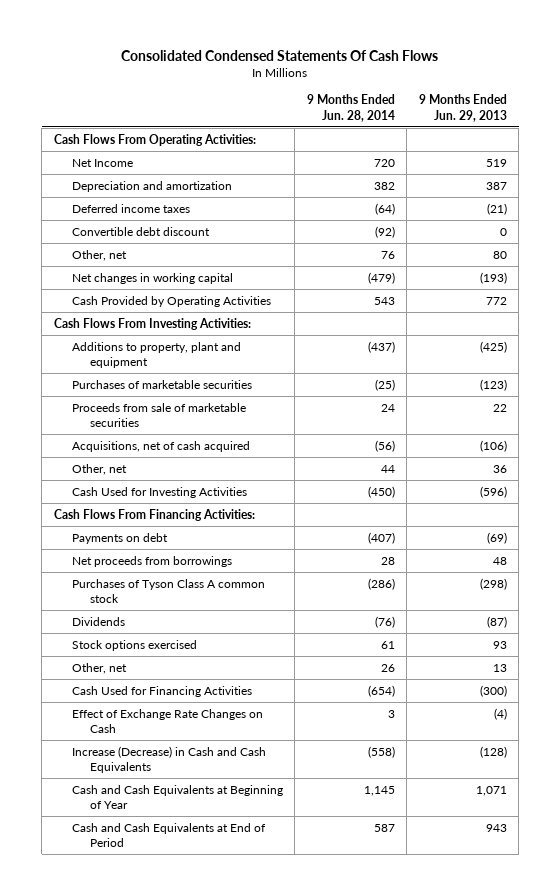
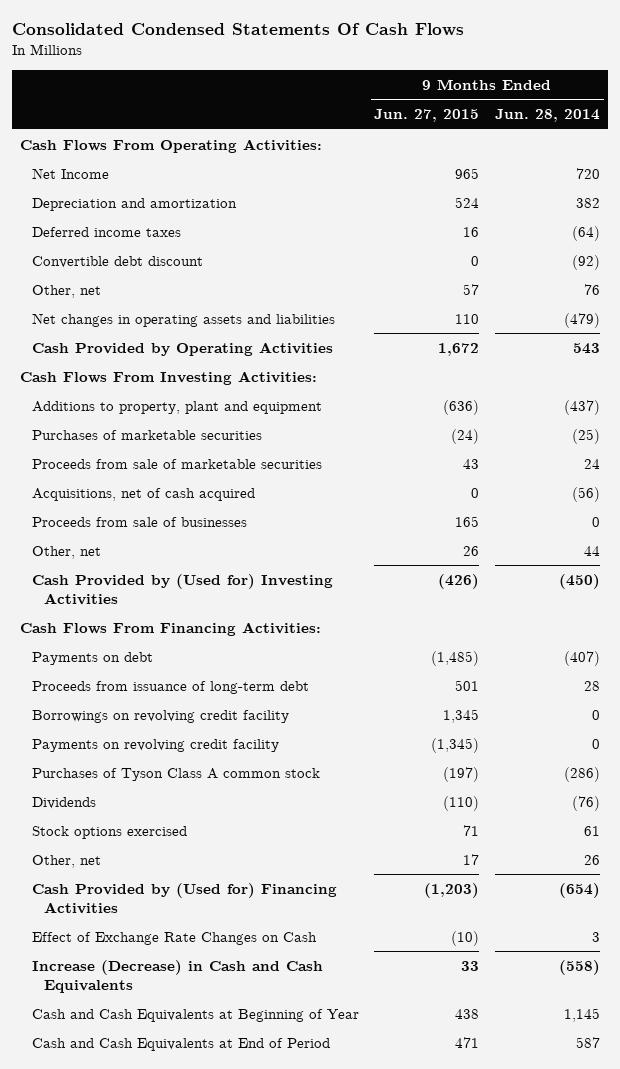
[418,94,507,122] 9 Months Ended Jun. 29, 2013 -> none
none -> [374,109,480,123] Jun. 27, 2015
[72,272,234,284] Net changes in working capital -> [31,312,335,327] Net changes in operating assets and liabilities
none -> [31,516,247,527] Proceeds from sale of businesses
[72,486,248,498] Cash Used for Investing Activities -> [31,573,333,605] Cash Provided by (Used for) Investing Activities
[72,555,233,567] Net proceeds from borrowings -> [31,680,309,694] Proceeds from issuance of long-term debt
none -> [31,709,289,723] Borrowings on revolving credit facility
none -> [31,738,279,752] Payments on revolving credit facility
[72,685,253,697] Cash Used for Financing Activities -> [31,882,337,914] Cash Provided by (Used for) Financing Activities

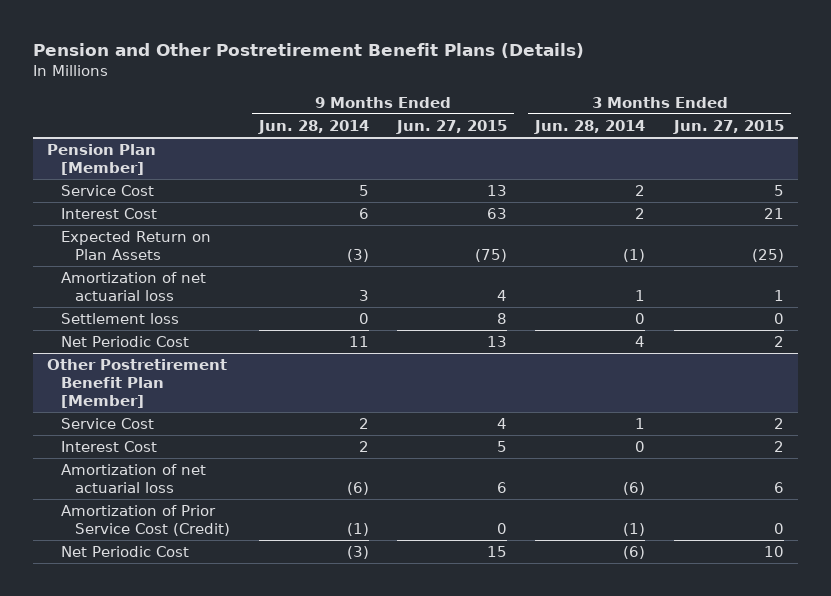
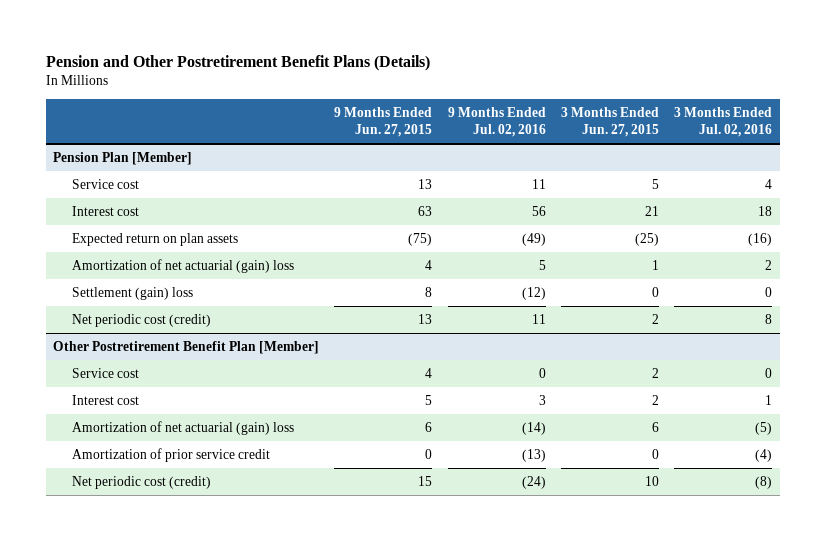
[257,119,369,134] Jun. 28, 2014 -> none
[534,119,646,134] Jun. 28, 2014 -> none
none -> [447,106,546,138] 9 Months Ended Jul. 02, 2016
none -> [674,106,773,138] 3 Months Ended Jul. 02, 2016
[61,185,155,197] Service Cost -> [71,178,139,189] Service cost
[61,208,158,220] Interest Cost -> [71,205,139,216] Interest cost
[61,231,212,260] Expected Return on Plan Assets -> [71,232,238,246] Expected return on plan assets
[61,272,207,301] Amortization of net actuarial loss -> [71,258,294,273] Amortization of net actuarial (gain) loss
[61,313,180,325] Settlement loss -> [71,286,193,300] Settlement (gain) loss
[61,336,190,348] Net Periodic Cost -> [71,313,211,327] Net periodic cost (credit)
[61,418,155,430] Service Cost -> [71,367,139,378] Service cost
[61,441,158,453] Interest Cost -> [71,394,139,405] Interest cost
[61,464,207,493] Amortization of net actuarial loss -> [71,420,294,435] Amortization of net actuarial (gain) loss
[61,505,231,536] Amortization of Prior Service Cost (Credit) -> [71,447,270,462] Amortization of prior service credit
[61,546,190,558] Net Periodic Cost -> [71,475,211,489] Net periodic cost (credit)

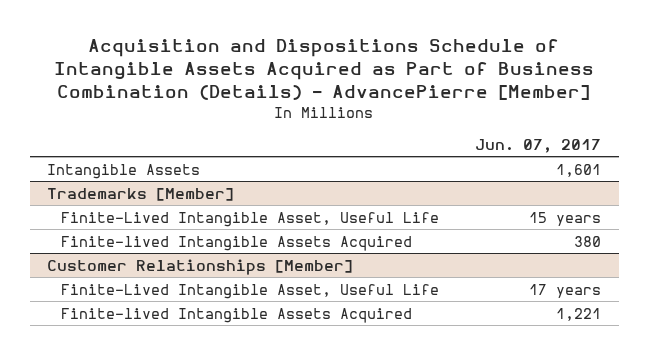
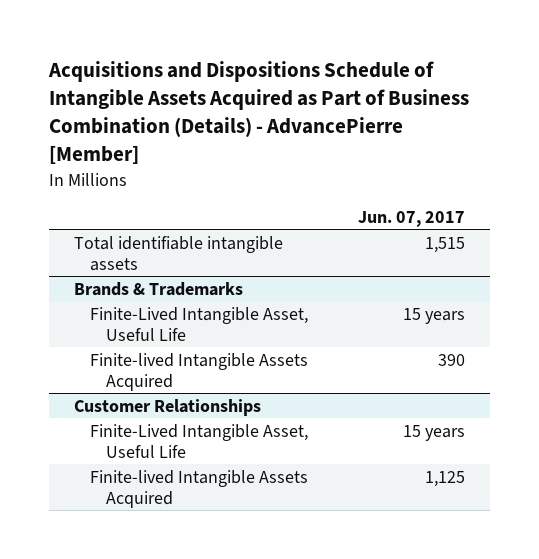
[54,39,595,100] Acquisition and Dispositions Schedule of Intangible Assets Acquired as Part of Business Combination (Details) - AdvancePierre [Member] -> [47,61,469,165] Acquisitions and Dispositions Schedule of Intangible Assets Acquired as Part of Business Combination (Details) - AdvancePierre [Member]
[47,163,201,179] Intangible Assets -> [74,235,284,271] Total identifiable intangible assets
[555,163,601,177] 1,601 -> [425,236,466,253] 1,515
[47,187,235,201] Trademarks [Member] -> [74,281,244,296] Brands & Trademarks
[573,235,601,247] 380 -> [438,353,466,366] 390
[47,258,354,275] Customer Relationships [Member] -> [74,398,262,416] Customer Relationships
[528,283,601,298] 17 years -> [403,424,466,441] 15 years
[555,307,601,321] 1,221 -> [425,470,466,487] 1,125

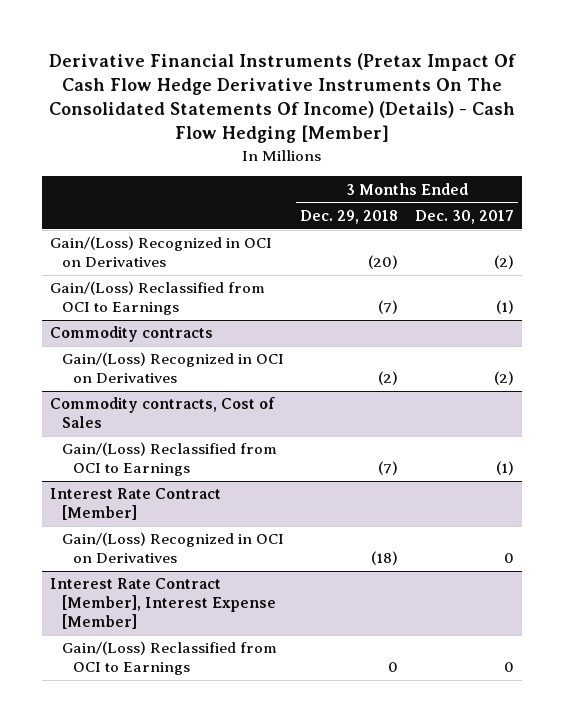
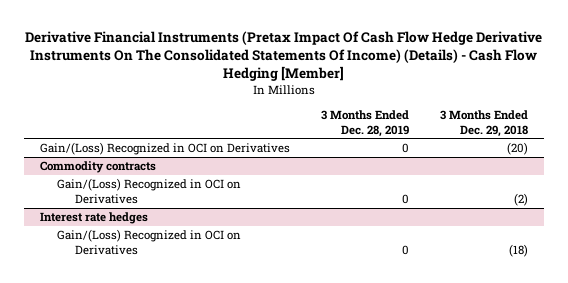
[414,209,514,224] Dec. 30, 2017 -> none
none -> [321,109,410,137] 3 Months Ended Dec. 28, 2019
[50,281,266,316] Gain/(Loss) Reclassified from OCI to Earnings -> none
[50,397,276,429] Commodity contracts, Cost of Sales -> none
[61,442,277,477] Gain/(Loss) Reclassified from OCI to Earnings -> none
[50,488,222,521] Interest Rate Contract [Member] -> [39,212,148,225] Interest rate hedges
[50,578,276,629] Interest Rate Contract [Member], Interest Expense [Member] -> none
[61,641,277,676] Gain/(Loss) Reclassified from OCI to Earnings -> none

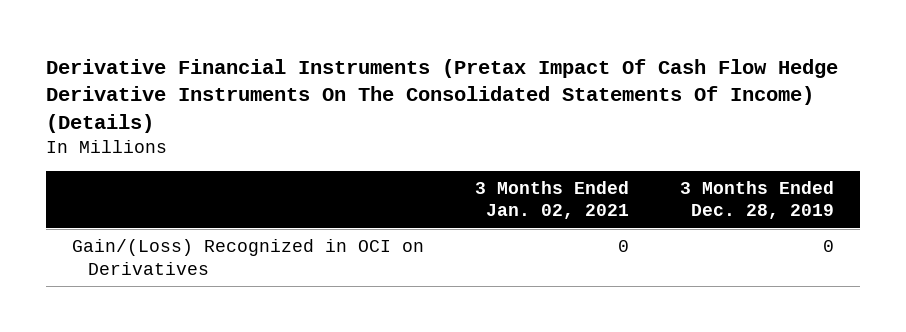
[25,31,543,82] Derivative Financial Instruments (Pretax Impact Of Cash Flow Hedge Derivative Instruments On The Consolidated Statements Of Income) (Details) - Cash Flow Hedging [Member] -> [46,58,839,134] Derivative Financial Instruments (Pretax Impact Of Cash Flow Hedge Derivative Instruments On The Consolidated Statements Of Income) (Details)
[440,109,529,137] 3 Months Ended Dec. 29, 2018 -> none
none -> [475,180,630,220] 3 Months Ended Jan. 02, 2021
[39,161,156,174] Commodity contracts -> none
[57,178,242,204] Gain/(Loss) Recognized in OCI on Derivatives -> none
[39,212,148,225] Interest rate hedges -> none
[57,229,242,255] Gain/(Loss) Recognized in OCI on Derivatives -> none

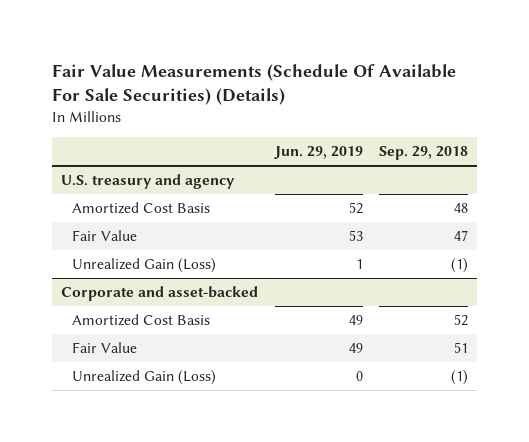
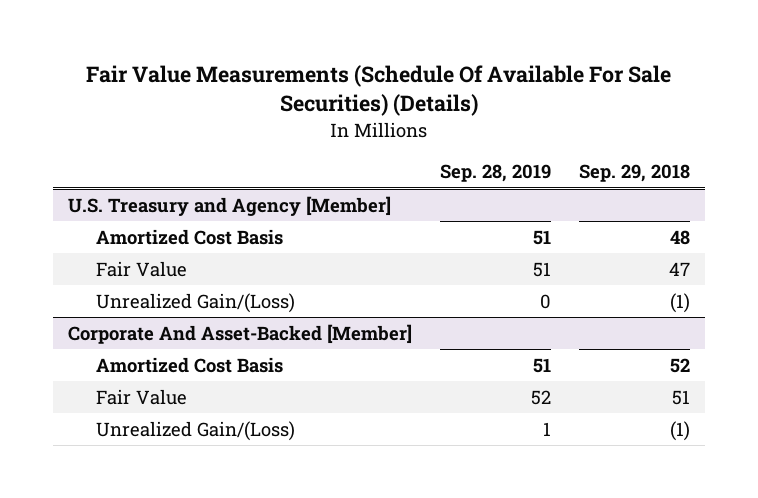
[273,146,363,160] Jun. 29, 2019 -> none
none -> [439,164,551,183] Sep. 28, 2019
[60,173,235,189] U.S. treasury and agency -> [67,195,391,216] U.S. Treasury and Agency [Member]
[72,257,217,273] Unrealized Gain (Loss) -> [96,292,296,313] Unrealized Gain/(Loss)
[60,285,258,301] Corporate and asset-backed -> [67,323,412,344] Corporate And Asset-Backed [Member]
[72,369,217,385] Unrealized Gain (Loss) -> [96,420,296,441] Unrealized Gain/(Loss)

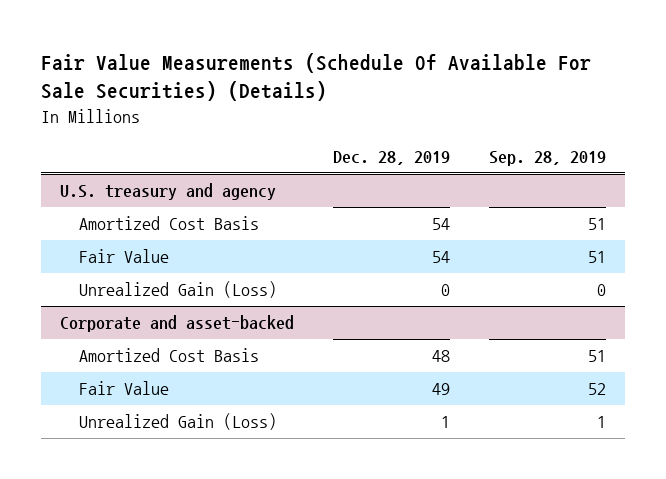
[579,164,691,183] Sep. 29, 2018 -> none
none -> [332,151,450,166] Dec. 28, 2019
[67,195,391,216] U.S. Treasury and Agency [Member] -> [60,183,277,201] U.S. treasury and agency
[96,292,296,313] Unrealized Gain/(Loss) -> [78,281,277,299] Unrealized Gain (Loss)
[67,323,412,344] Corporate And Asset-Backed [Member] -> [60,315,295,333] Corporate and asset-backed
[96,420,296,441] Unrealized Gain/(Loss) -> [78,413,277,431] Unrealized Gain (Loss)

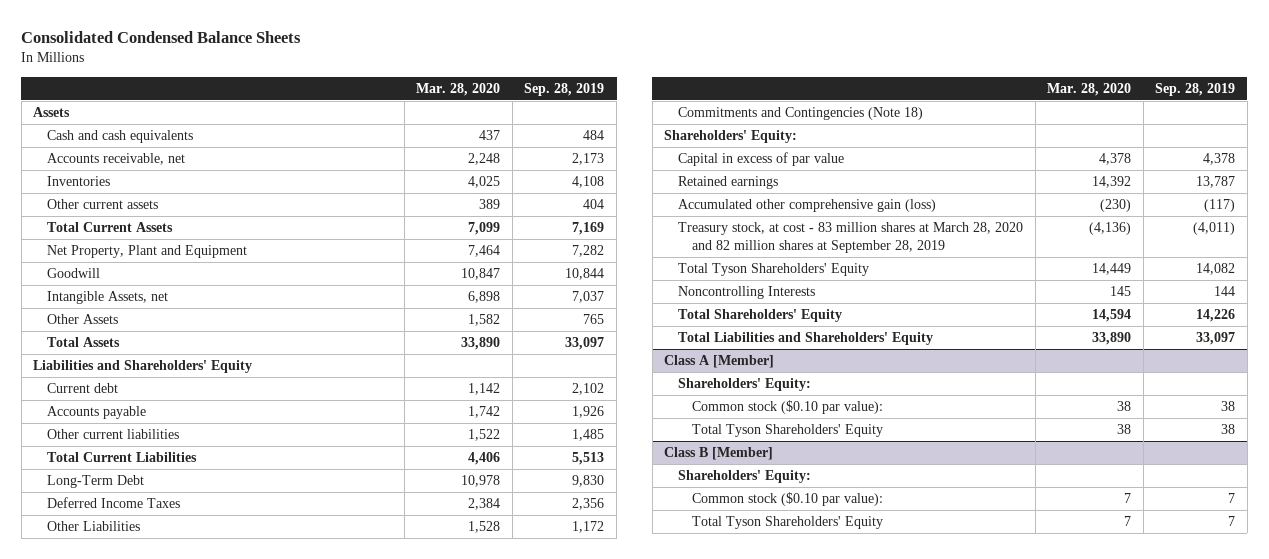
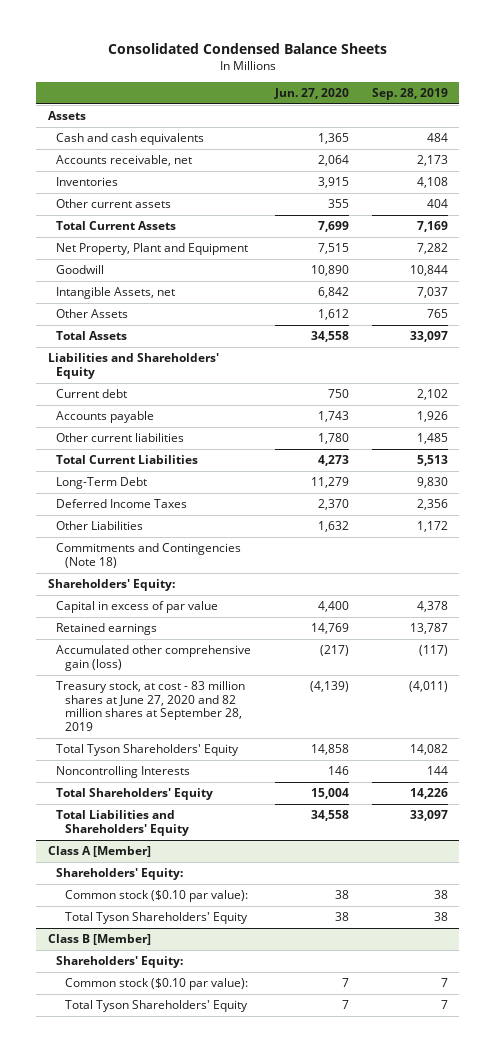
[416,82,501,96] Mar. 28, 2020 -> none
none -> [273,87,349,99] Jun. 27, 2020
[678,222,1024,253] Treasury stock, at cost - 83 million shares at March 28, 2020 and 82 million shares at September 28, 2019 -> [56,681,246,731] Treasury stock, at cost - 83 million shares at June 27, 2020 and 82 million shares at September 28, 2019

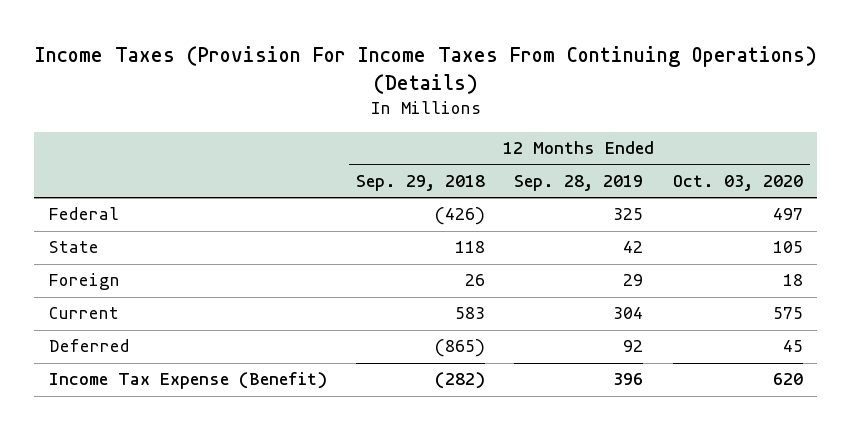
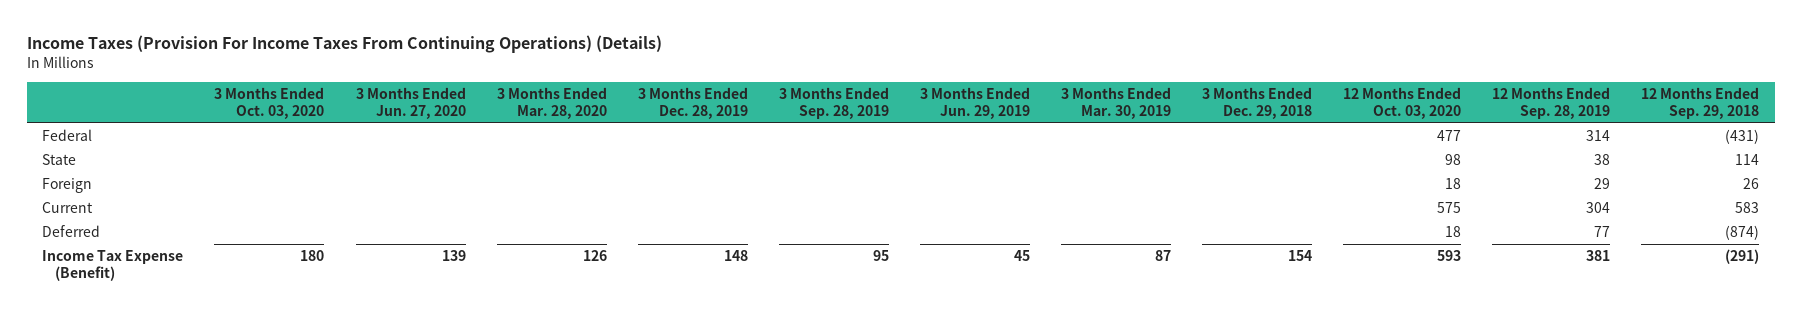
none -> [214,87,325,119] 3 Months Ended Oct. 03, 2020
none -> [355,87,466,119] 3 Months Ended Jun. 27, 2020
none -> [496,87,607,119] 3 Months Ended Mar. 28, 2020
none -> [637,87,748,119] 3 Months Ended Dec. 28, 2019
none -> [778,87,889,119] 3 Months Ended Sep. 28, 2019
none -> [919,87,1030,119] 3 Months Ended Jun. 29, 2019
none -> [1060,87,1171,119] 3 Months Ended Mar. 30, 2019
none -> [1202,87,1313,119] 3 Months Ended Dec. 29, 2018
[435,207,486,226] (426) -> [1725,129,1760,145] (431)
[613,208,644,221] 325 -> [1586,130,1611,142] 314
[772,208,803,221] 497 -> [1437,130,1462,142] 477
[455,241,486,254] 118 -> [1735,154,1760,166] 114
[623,241,644,254] 42 -> [1594,154,1611,166] 38
[772,241,803,254] 105 -> [1445,154,1462,166] 98
[435,339,486,358] (865) -> [1725,225,1760,241] (874)
[623,340,644,353] 92 -> [1594,226,1611,238] 77
[782,340,803,353] 45 -> [1445,226,1462,238] 18
[435,372,486,390] (282) -> [1725,249,1760,265] (291)
[613,373,644,386] 396 -> [1586,250,1611,262] 381
[772,373,803,386] 620 -> [1437,250,1462,262] 593

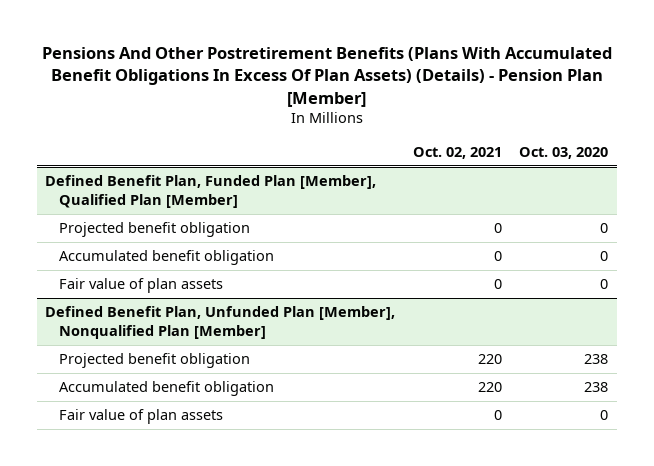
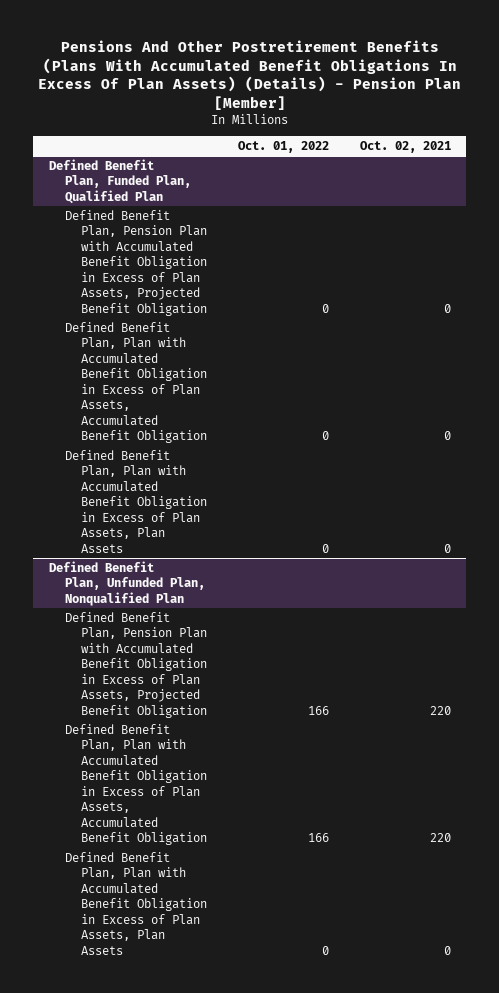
[519,146,609,159] Oct. 03, 2020 -> none
none -> [237,141,329,154] Oct. 01, 2022
[45,175,377,208] Defined Benefit Plan, Funded Plan [Member], Qualified Plan [Member] -> [48,158,191,204] Defined Benefit Plan, Funded Plan, Qualified Plan
[59,222,251,238] Projected benefit obligation -> [64,209,207,316] Defined Benefit Plan, Pension Plan with Accumulated Benefit Obligation in Excess of Plan Assets, Projected Benefit Obligation
[59,250,275,266] Accumulated benefit obligation -> [64,321,207,444] Defined Benefit Plan, Plan with Accumulated Benefit Obligation in Excess of Plan Assets, Accumulated Benefit Obligation
[59,278,224,294] Fair value of plan assets -> [64,449,207,553] Defined Benefit Plan, Plan with Accumulated Benefit Obligation in Excess of Plan Assets, Plan Assets
[45,306,396,339] Defined Benefit Plan, Unfunded Plan [Member], Nonqualified Plan [Member] -> [48,560,205,606] Defined Benefit Plan, Unfunded Plan, Nonqualified Plan
[59,353,251,369] Projected benefit obligation -> [64,611,207,718] Defined Benefit Plan, Pension Plan with Accumulated Benefit Obligation in Excess of Plan Assets, Projected Benefit Obligation
[59,381,275,397] Accumulated benefit obligation -> [64,723,207,846] Defined Benefit Plan, Plan with Accumulated Benefit Obligation in Excess of Plan Assets, Accumulated Benefit Obligation
[59,409,224,425] Fair value of plan assets -> [64,851,207,955] Defined Benefit Plan, Plan with Accumulated Benefit Obligation in Excess of Plan Assets, Plan Assets

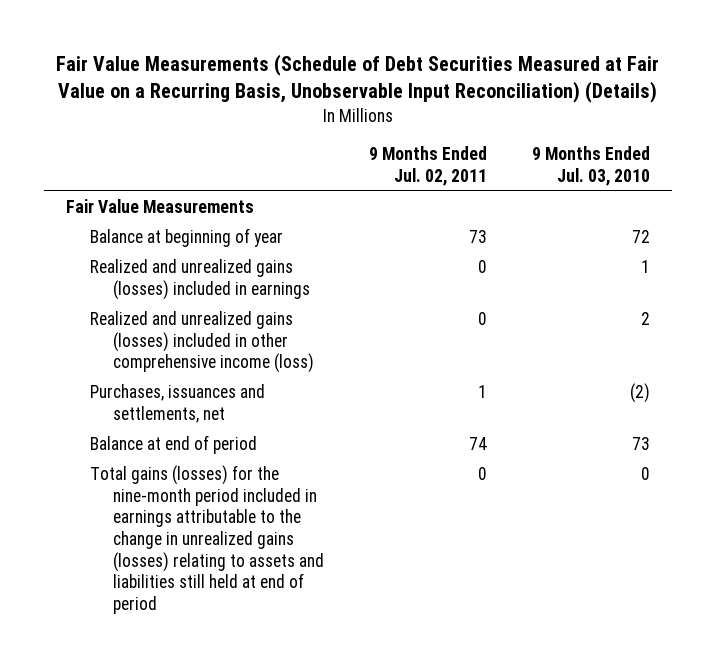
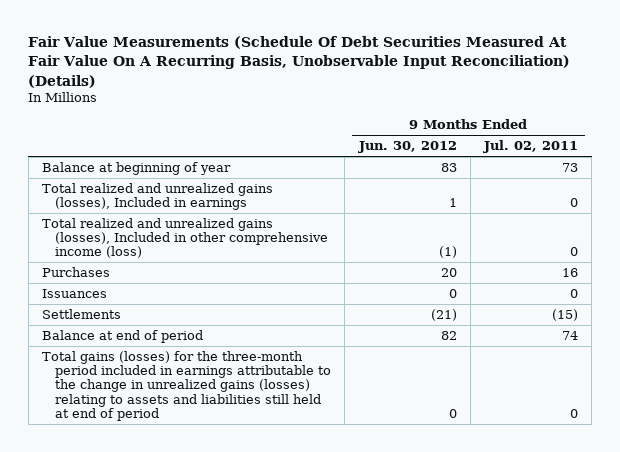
[55,54,659,104] Fair Value Measurements (Schedule of Debt Securities Measured at Fair Value on a Recurring Basis, Unobservable Input Reconciliation) (Details) -> [28,36,571,88] Fair Value Measurements (Schedule Of Debt Securities Measured At Fair Value On A Recurring Basis, Unobservable Input Reconciliation) (Details)
[531,146,650,186] 9 Months Ended Jul. 03, 2010 -> none
none -> [357,141,457,154] Jun. 30, 2012
[66,199,255,214] Fair Value Measurements -> none
[89,384,265,423] Purchases, issuances and settlements, net -> none
[89,259,311,300] Realized and unrealized gains (losses) included in earnings -> [41,182,273,211] Total realized and unrealized gains (losses), Included in earnings
[89,311,315,374] Realized and unrealized gains (losses) included in other comprehensive income (loss) -> [41,217,329,259] Total realized and unrealized gains (losses), Included in other comprehensive income (loss)
none -> [41,266,110,277] Purchases
none -> [41,288,107,298] Issuances
none -> [41,308,121,319] Settlements
[89,465,325,614] Total gains (losses) for the nine-month period included in earnings attributable to the change in unrealized gains (losses) relating to assets and liabilities still held at end of period -> [41,350,332,422] Total gains (losses) for the three-month period included in earnings attributable to the change in unrealized gains (losses) relating to assets and liabilities still held at end of period

